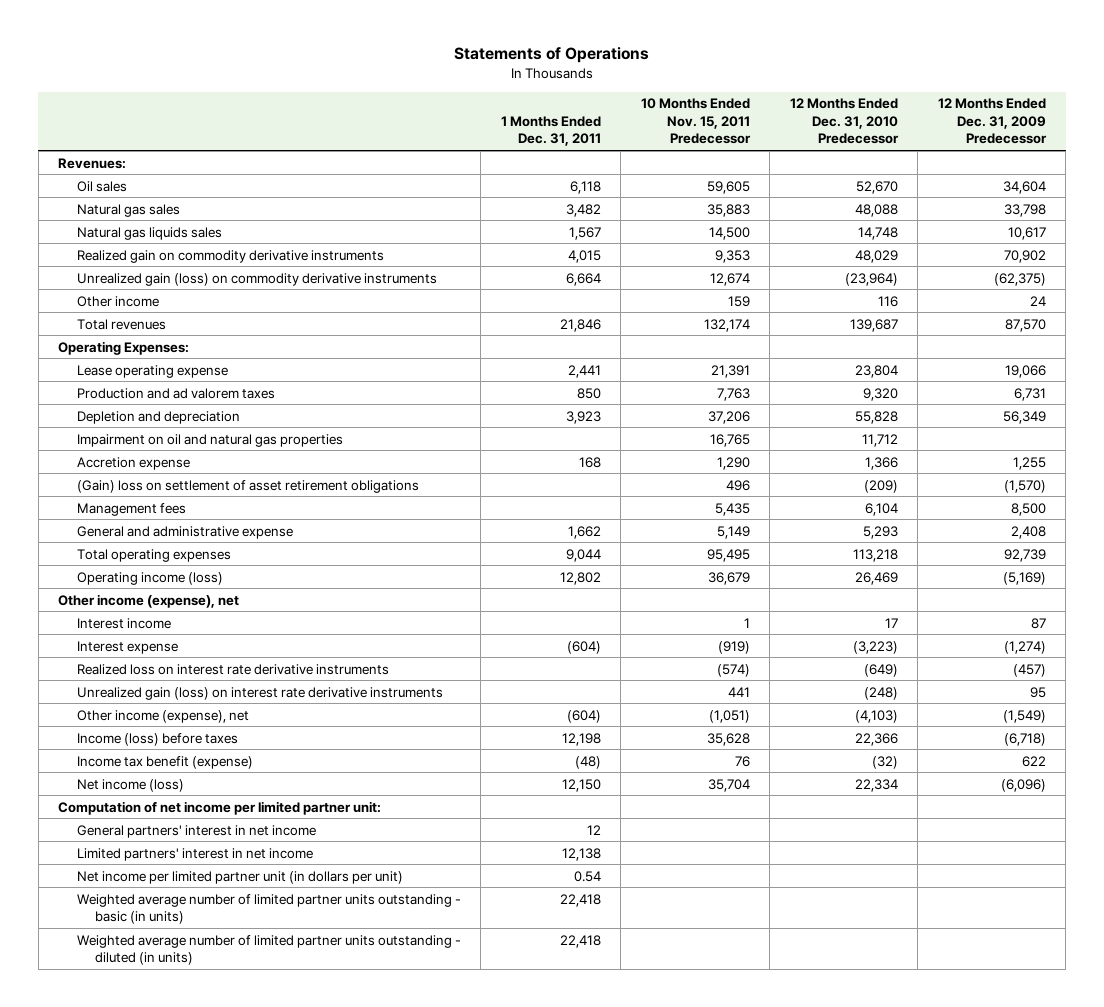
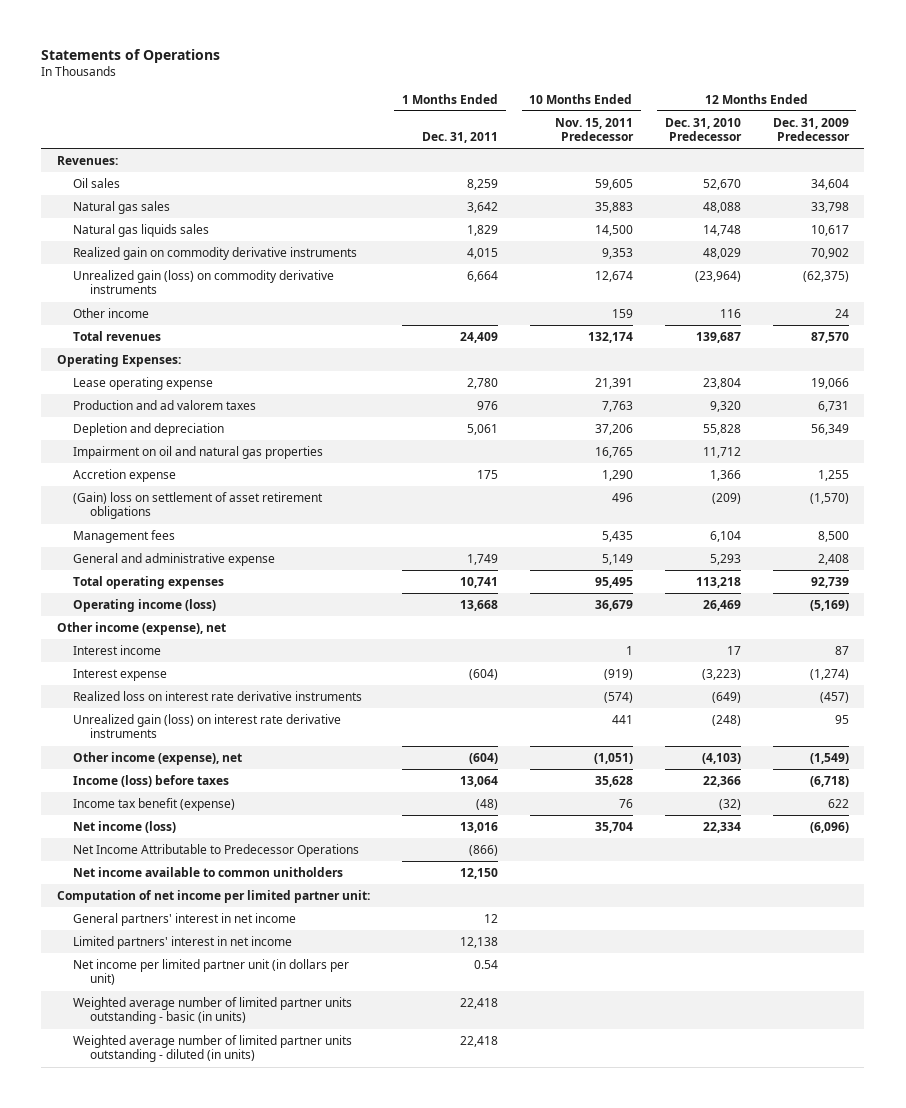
[569,180,601,194] 6,118 -> [466,178,498,190] 8,259
[565,203,601,217] 3,482 -> [466,201,498,213] 3,642
[568,226,601,240] 1,567 -> [466,224,498,236] 1,829
[559,318,601,332] 21,846 -> [459,331,498,343] 24,409
[567,364,601,378] 2,441 -> [466,377,498,389] 2,780
[576,387,601,399] 850 -> [476,400,498,410] 976
[565,410,601,424] 3,923 -> [466,423,498,435] 5,061
[578,456,601,468] 168 -> [476,469,498,479] 175
[567,525,601,539] 1,662 -> [466,553,498,565] 1,749
[565,548,601,562] 9,044 -> [459,576,498,588] 10,741
[559,571,601,585] 12,802 -> [459,599,498,611] 13,668
[561,732,601,746] 12,198 -> [459,775,498,787] 13,064
[561,778,601,792] 12,150 -> [459,821,498,833] 13,016
none -> [73,843,360,857] Net Income Attributable to Predecessor Operations
none -> [73,866,344,877] Net income available to common unitholders

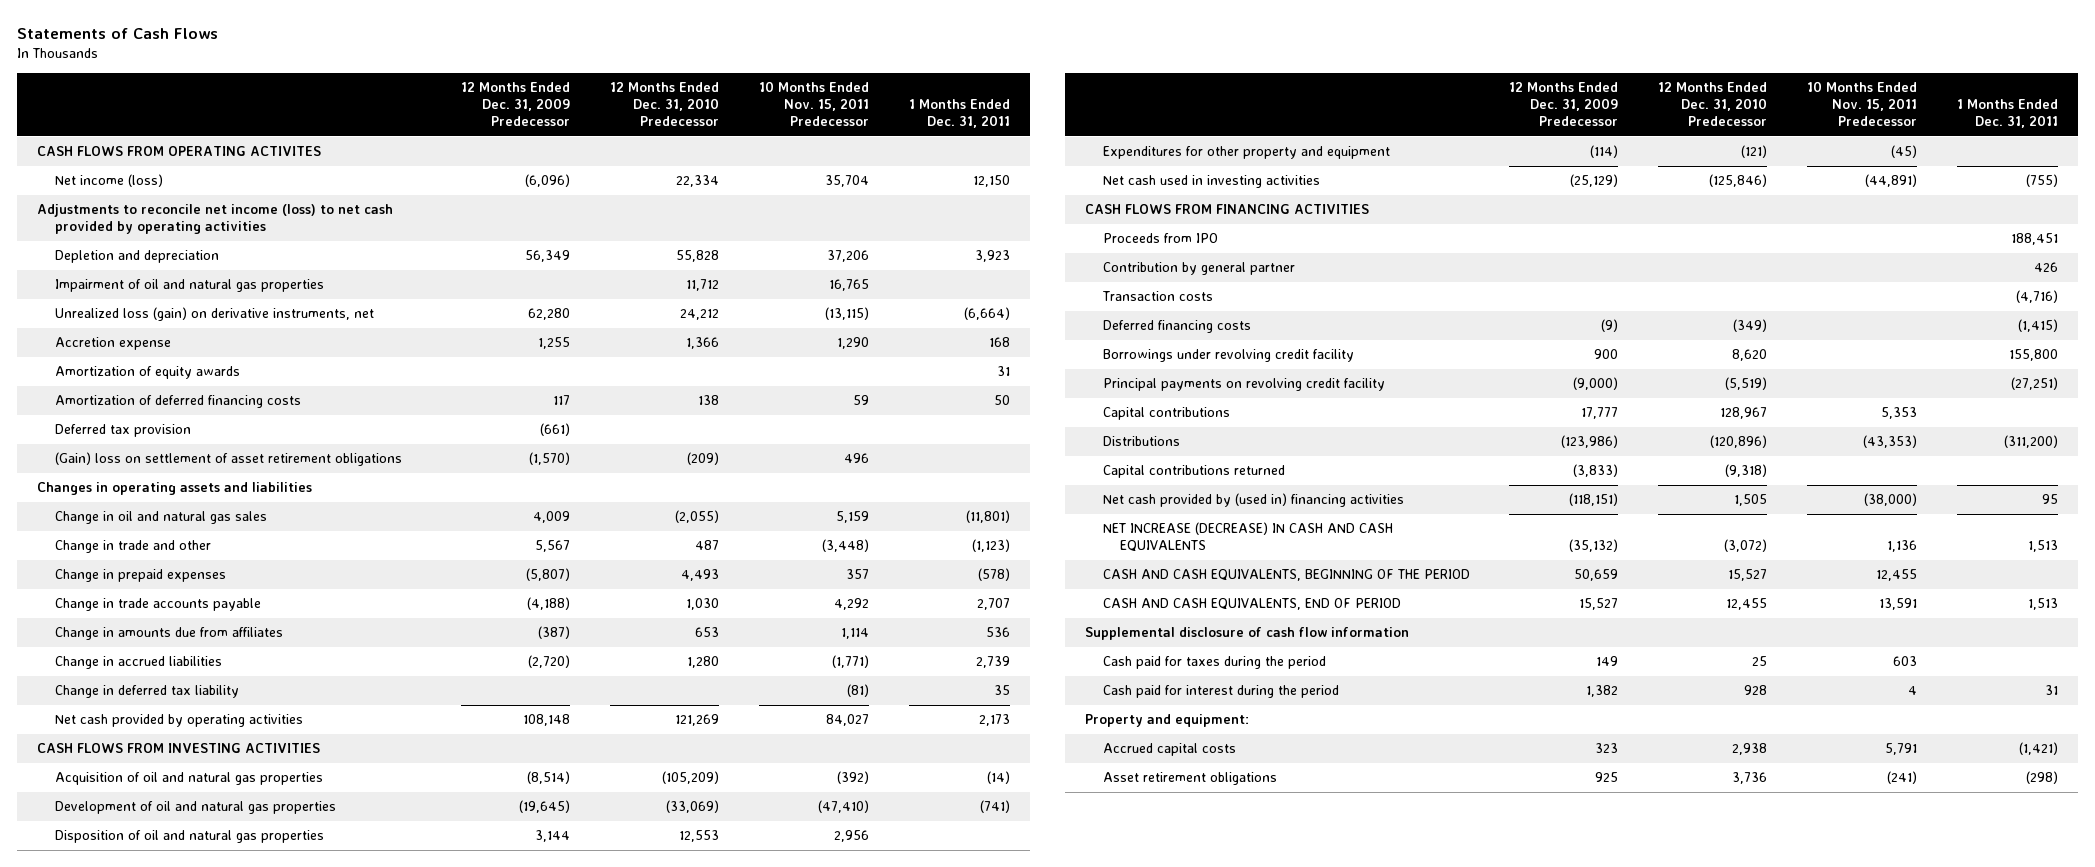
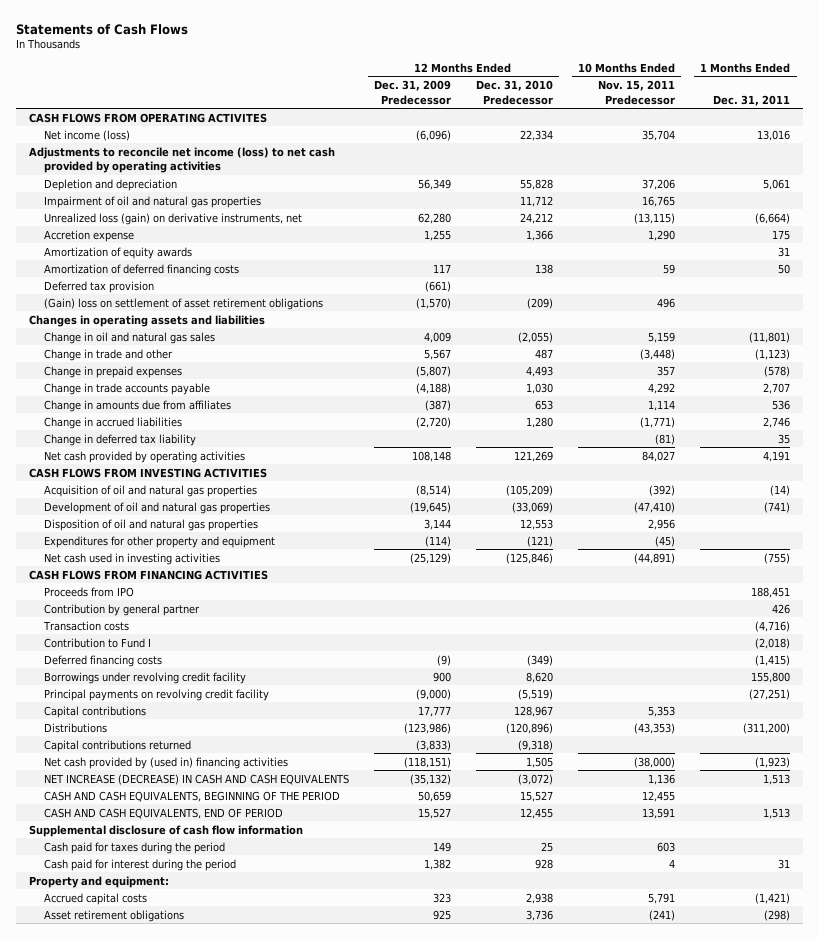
[972,175,1010,188] 12,150 -> [757,129,791,141] 13,016
[974,250,1010,263] 3,923 -> [763,178,791,190] 5,061
[988,337,1010,348] 168 -> [772,229,791,240] 175
[975,656,1010,669] 2,739 -> [763,416,791,428] 2,746
[978,714,1010,727] 2,173 -> [763,450,791,462] 4,191
none -> [43,637,151,648] Contribution to Fund I
[2041,494,2058,505] 95 -> [755,756,791,768] (1,923)

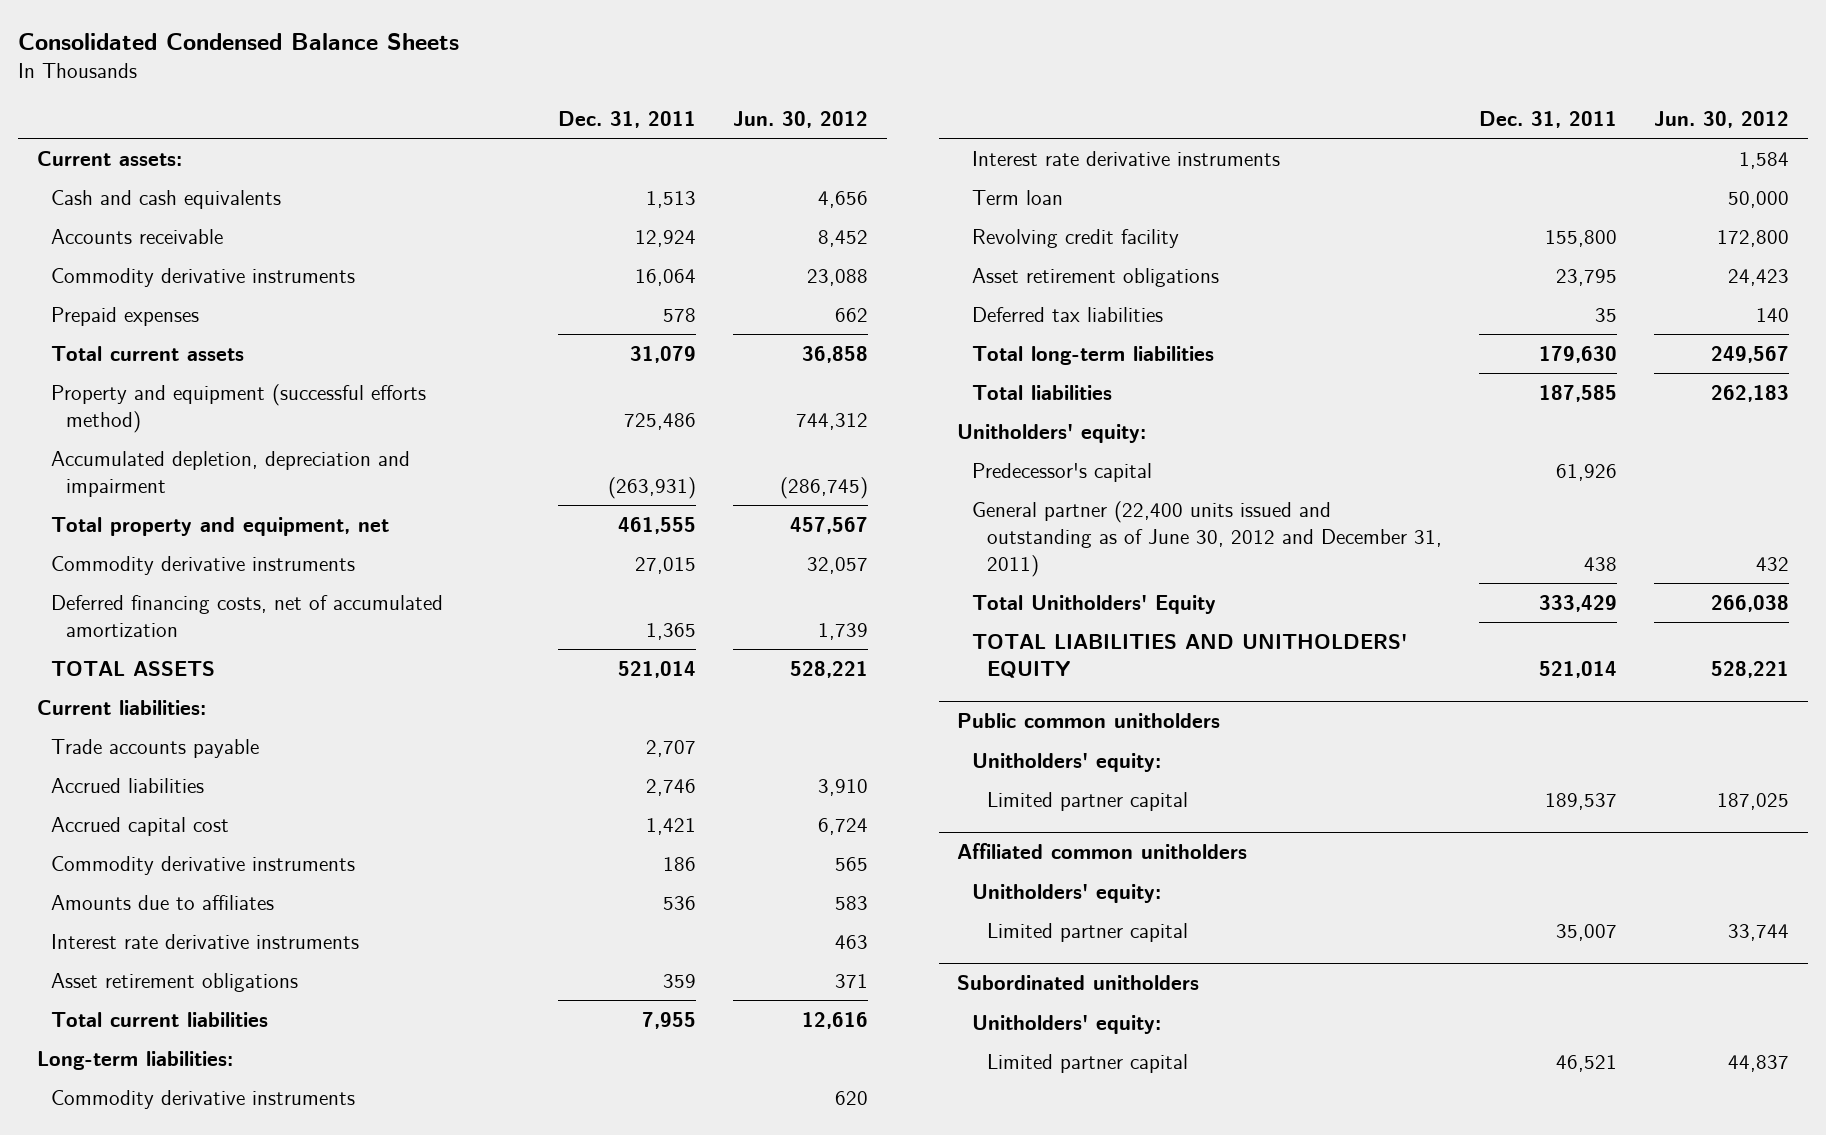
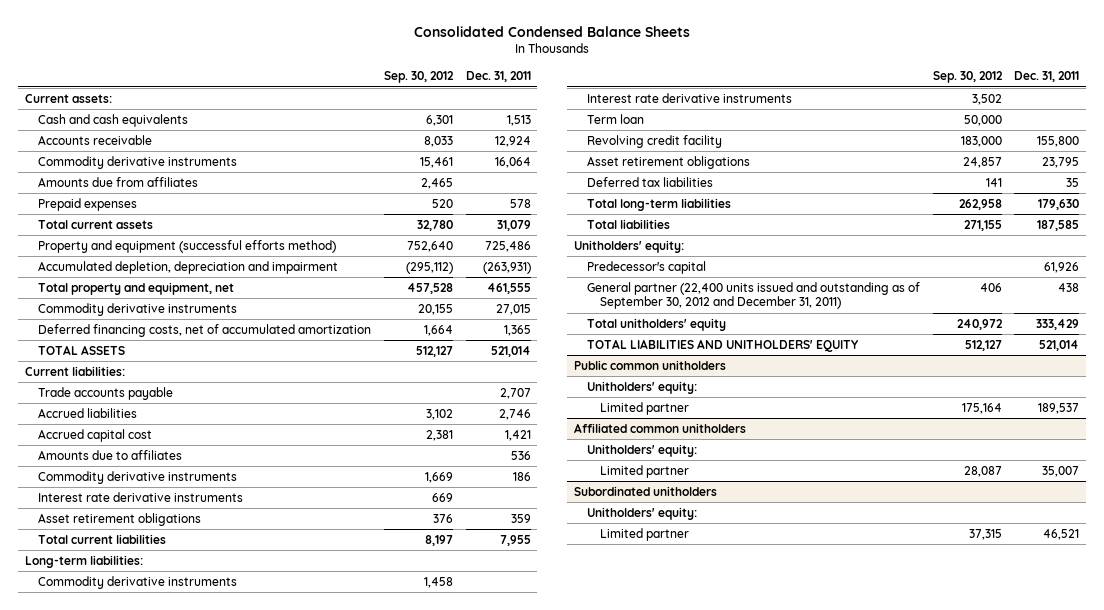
[733,111,869,129] Jun. 30, 2012 -> none
none -> [383,71,454,84] Sep. 30, 2012
none -> [37,176,198,187] Amounts due from affiliates
[51,855,356,875] Commodity derivative instruments -> [37,470,237,484] Commodity derivative instruments
[972,500,1442,577] General partner (22,400 units issued and outstanding as of June 30, 2012 and December 31, 2011) -> [586,281,920,310] General partner (22,400 units issued and outstanding as of September 30, 2012 and December 31, 2011)
[972,594,1217,614] Total Unitholders' Equity -> [586,317,726,331] Total unitholders' equity
[986,791,1188,811] Limited partner capital -> [599,401,689,415] Limited partner
[986,922,1188,942] Limited partner capital -> [599,464,689,478] Limited partner
[986,1053,1188,1073] Limited partner capital -> [599,527,689,541] Limited partner

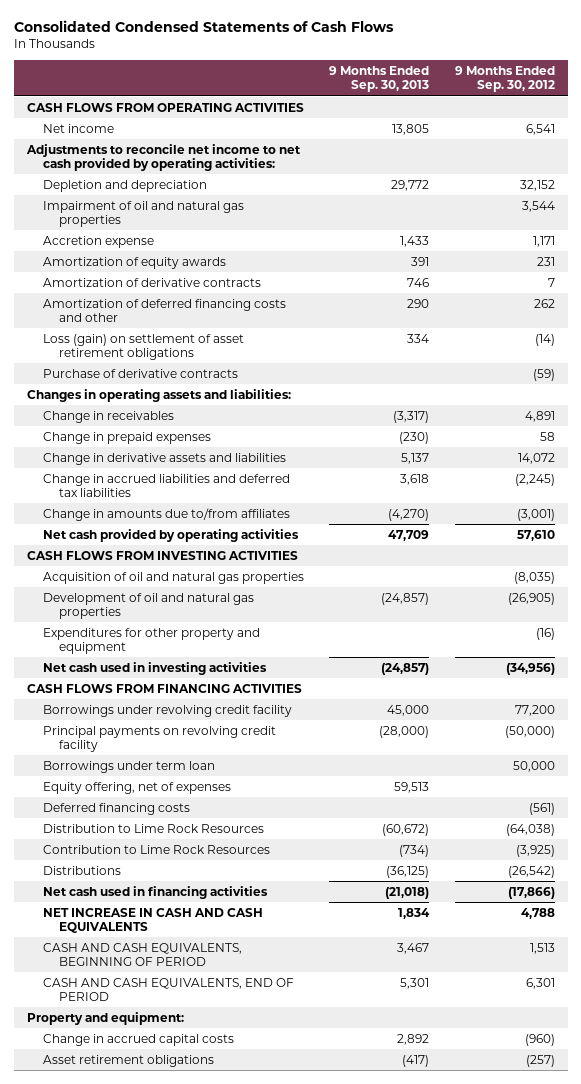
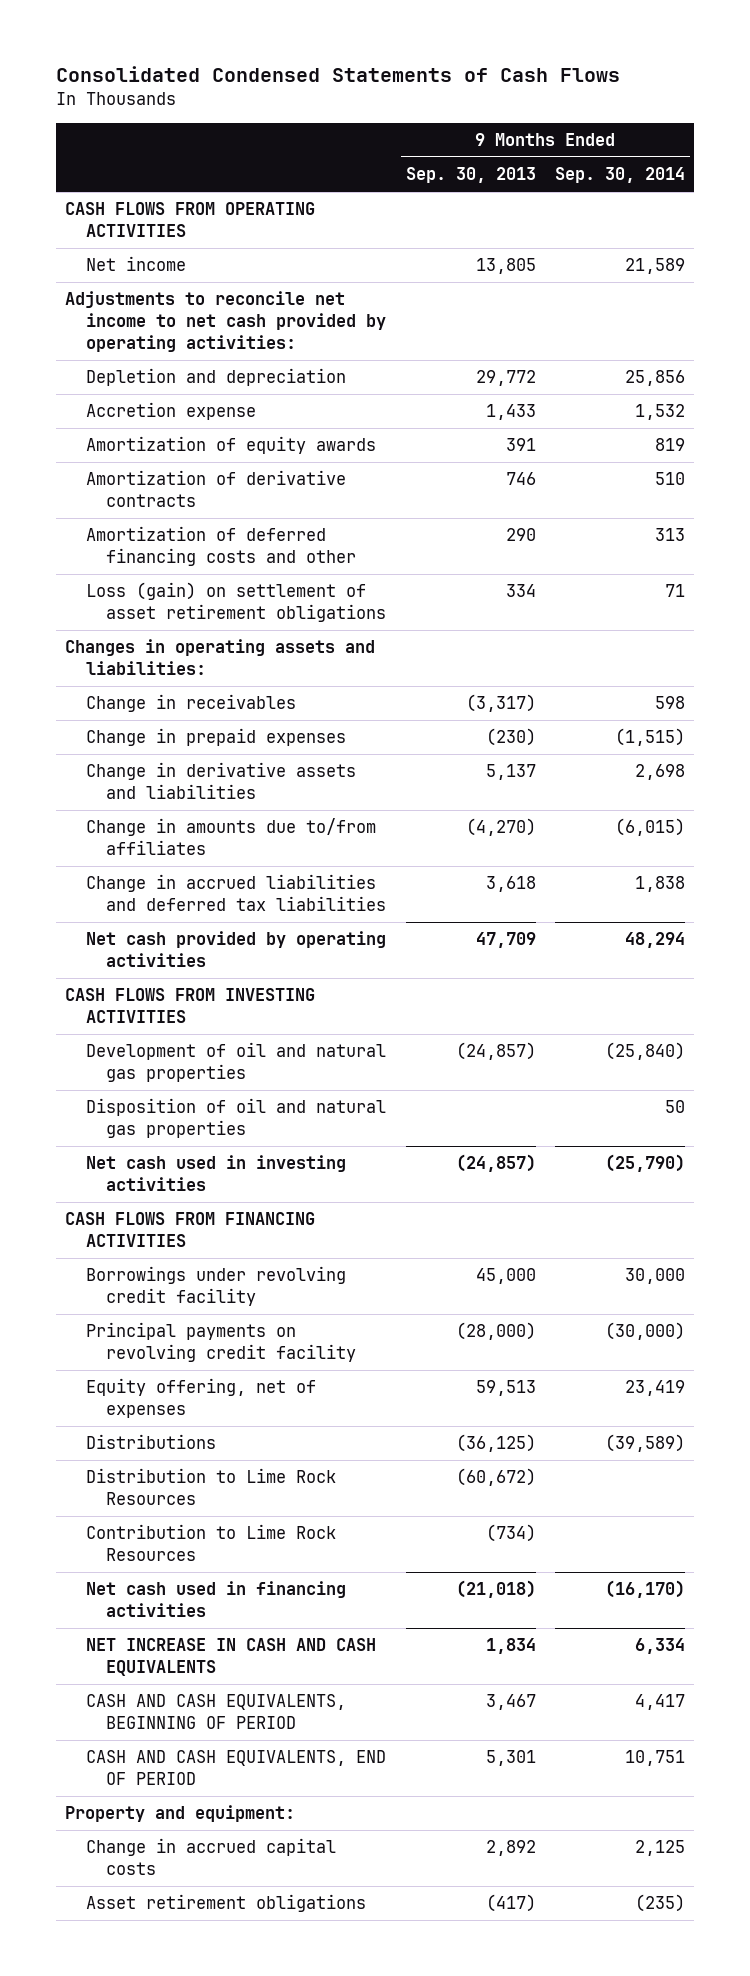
[454,66,555,93] 9 Months Ended Sep. 30, 2012 -> none
none -> [554,167,685,184] Sep. 30, 2014
[42,200,244,227] Impairment of oil and natural gas properties -> none
[42,368,238,378] Purchase of derivative contracts -> none
[42,473,290,497] Change in accrued liabilities and deferred tax liabilities -> [85,874,387,912] Change in accrued liabilities and deferred tax liabilities
[42,571,304,584] Acquisition of oil and natural gas properties -> none
[42,627,260,654] Expenditures for other property and equipment -> none
none -> [85,1098,386,1139] Disposition of oil and natural gas properties
[42,760,215,773] Borrowings under term loan -> none
[42,802,190,815] Deferred financing costs -> none
[42,865,121,875] Distributions -> [85,1434,216,1450] Distributions

